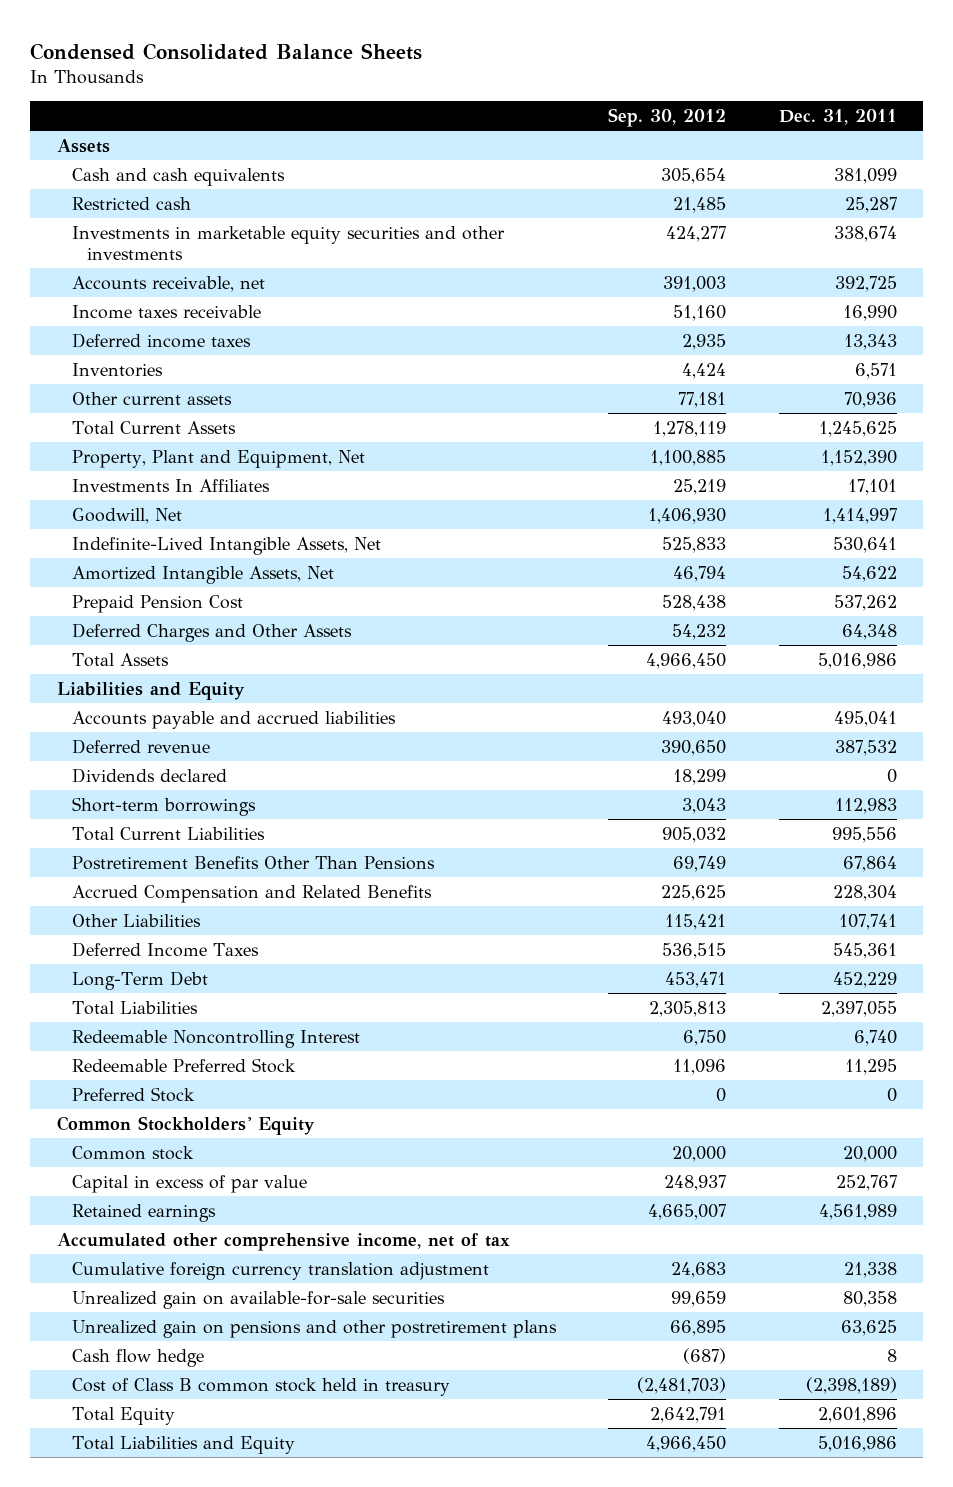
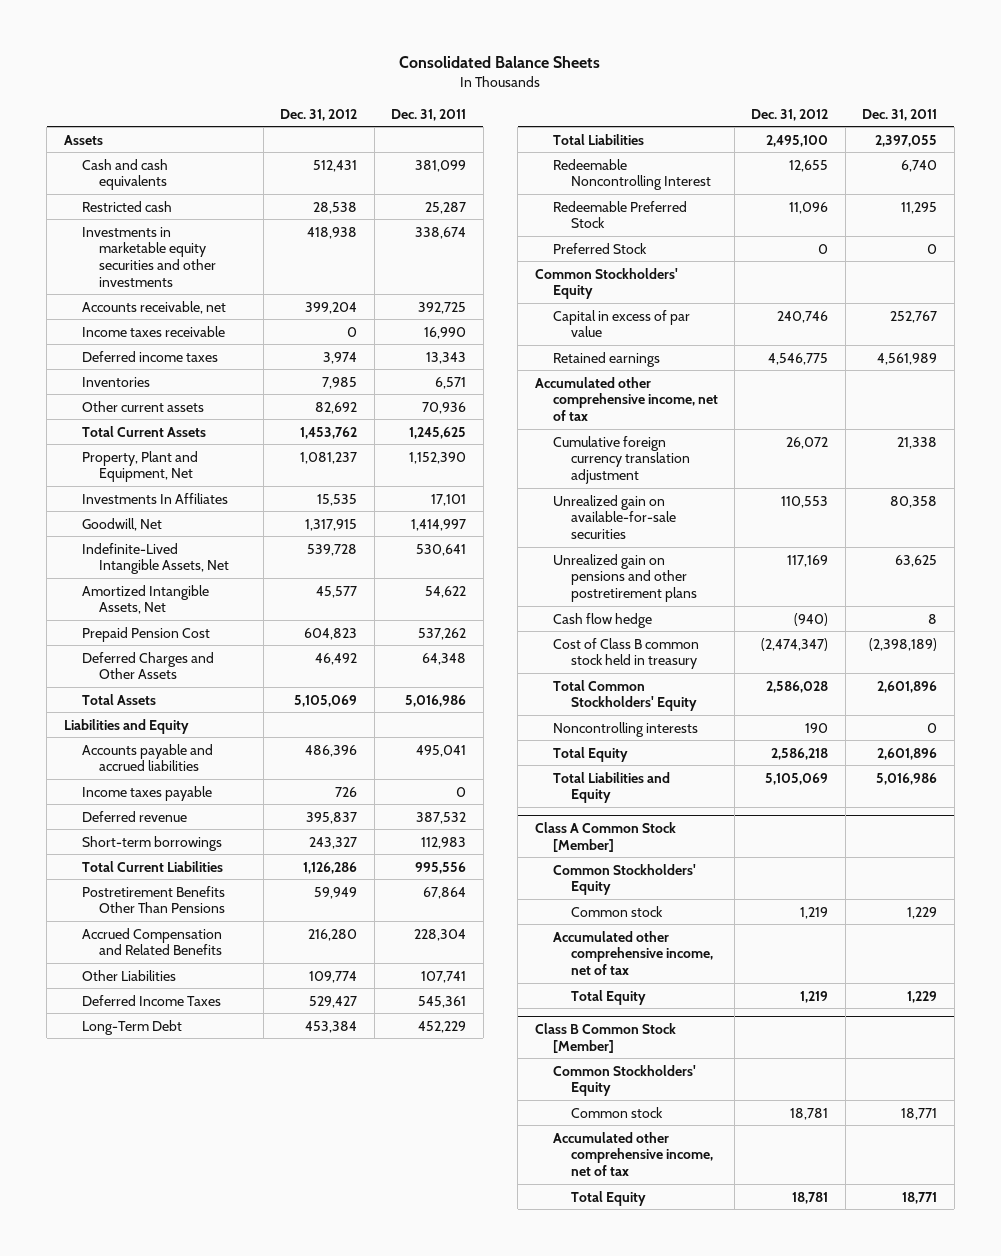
[30,42,423,60] Condensed Consolidated Balance Sheets -> [399,56,601,69] Consolidated Balance Sheets
[608,108,727,128] Sep. 30, 2012 -> none
none -> [280,108,358,121] Dec. 31, 2012
none -> [81,785,212,801] Income taxes payable
[71,767,227,783] Dividends declared -> none
[71,1145,194,1160] Common stock -> none
none -> [552,679,697,712] Total Common Stockholders' Equity
none -> [552,721,698,737] Noncontrolling interests
none -> [534,821,676,852] Class A Common Stock [Member]
none -> [552,863,696,896] Common Stockholders' Equity
none -> [570,905,663,917] Common stock
none -> [552,930,713,975] Accumulated other comprehensive income, net of tax
none -> [570,989,646,1005] Total Equity
none -> [534,1022,676,1053] Class B Common Stock [Member]
none -> [552,1064,696,1097] Common Stockholders' Equity
none -> [570,1106,663,1118] Common stock
none -> [552,1131,713,1176] Accumulated other comprehensive income, net of tax
none -> [570,1190,646,1206] Total Equity

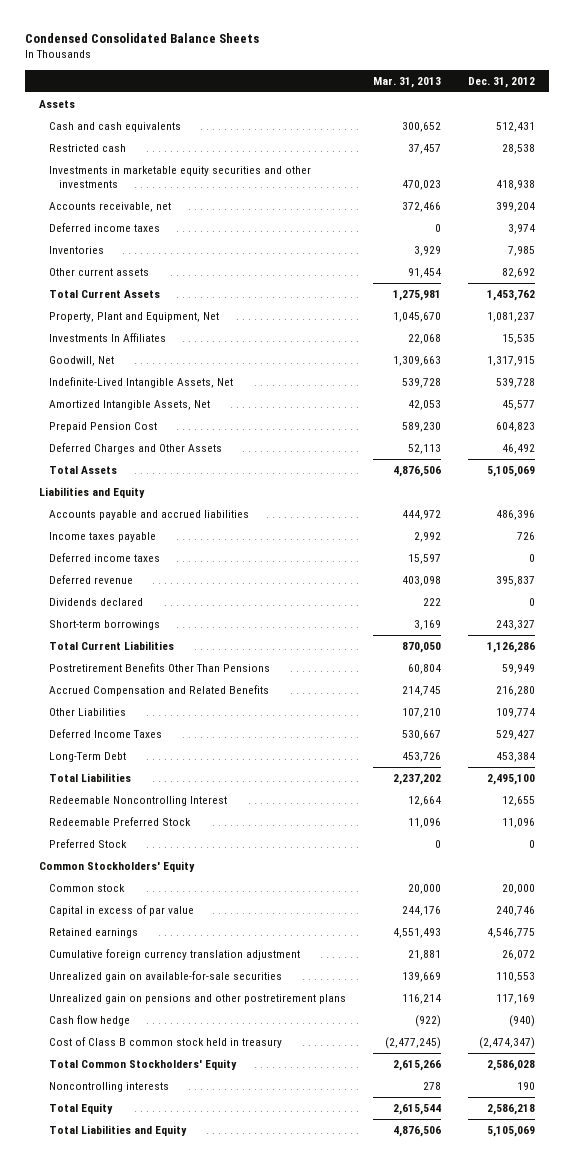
[399,56,601,69] Consolidated Balance Sheets -> [25,32,260,43] Condensed Consolidated Balance Sheets
[391,108,467,121] Dec. 31, 2011 -> none
none -> [373,76,442,88] Mar. 31, 2013
[81,325,225,337] Income taxes receivable -> none
none -> [48,552,160,562] Deferred income taxes
none -> [48,597,143,606] Dividends declared
none -> [48,883,125,892] Common stock
[534,376,718,421] Accumulated other comprehensive income, net of tax -> none
[534,821,676,852] Class A Common Stock [Member] -> none
[552,863,696,896] Common Stockholders' Equity -> none
[570,905,663,917] Common stock -> none
[552,930,713,975] Accumulated other comprehensive income, net of tax -> none
[570,989,646,1005] Total Equity -> none
[534,1022,676,1053] Class B Common Stock [Member] -> none
[552,1064,696,1097] Common Stockholders' Equity -> none
[570,1106,663,1118] Common stock -> none
[552,1131,713,1176] Accumulated other comprehensive income, net of tax -> none
[570,1190,646,1206] Total Equity -> none

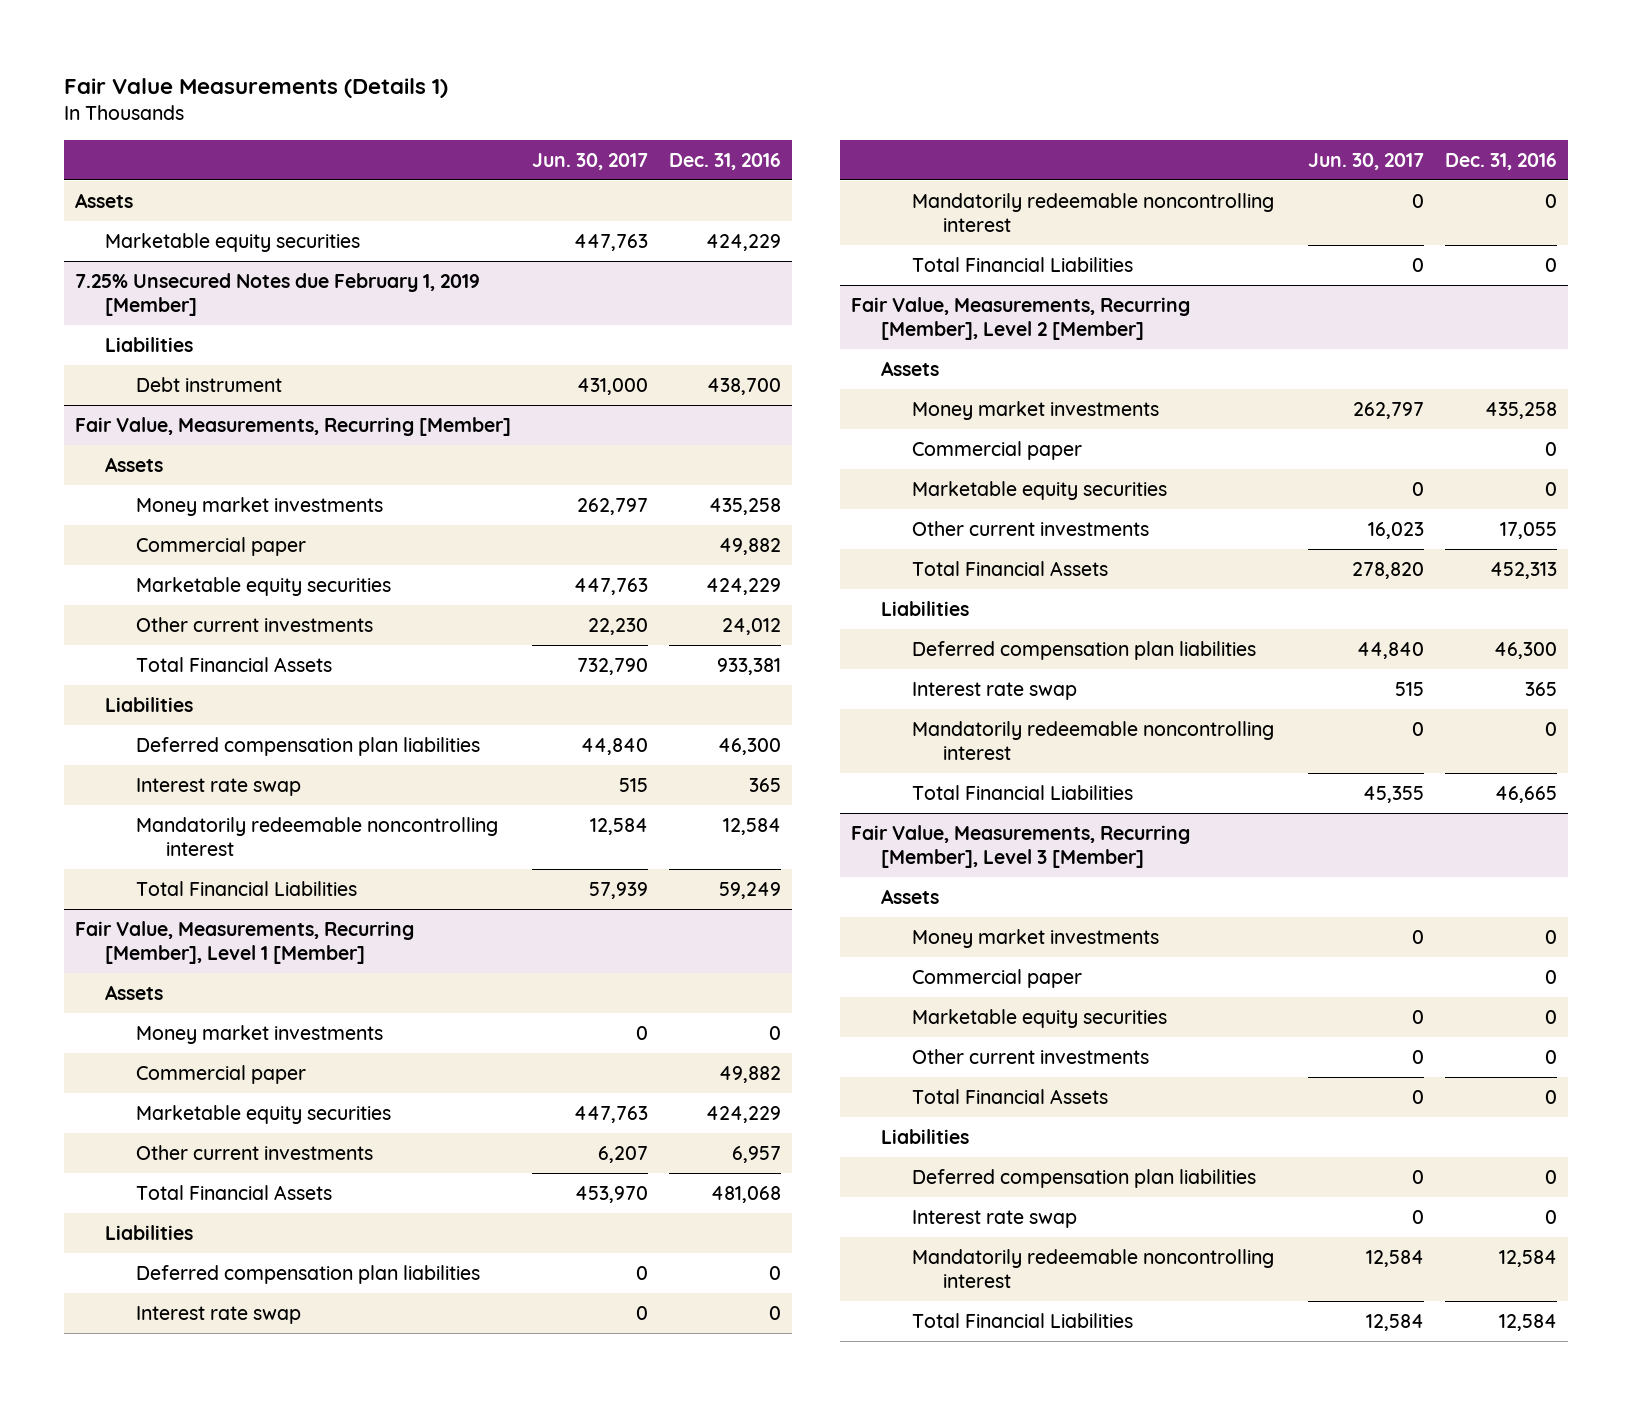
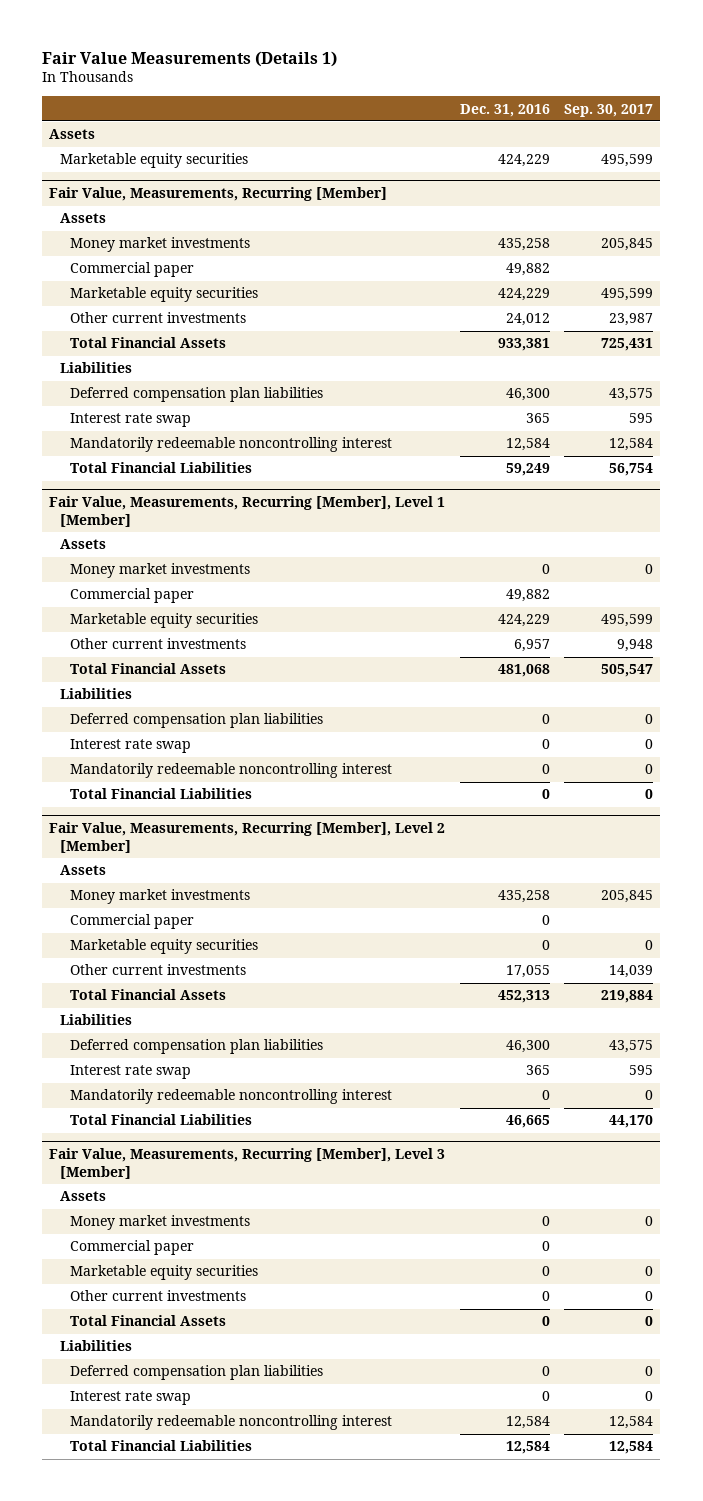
[531,152,648,170] Jun. 30, 2017 -> none
none -> [564,103,654,117] Sep. 30, 2017
[74,272,480,317] 7.25% Unsecured Notes due February 1, 2019 [Member] -> none
[105,336,194,352] Liabilities -> none
[135,376,282,392] Debt instrument -> none

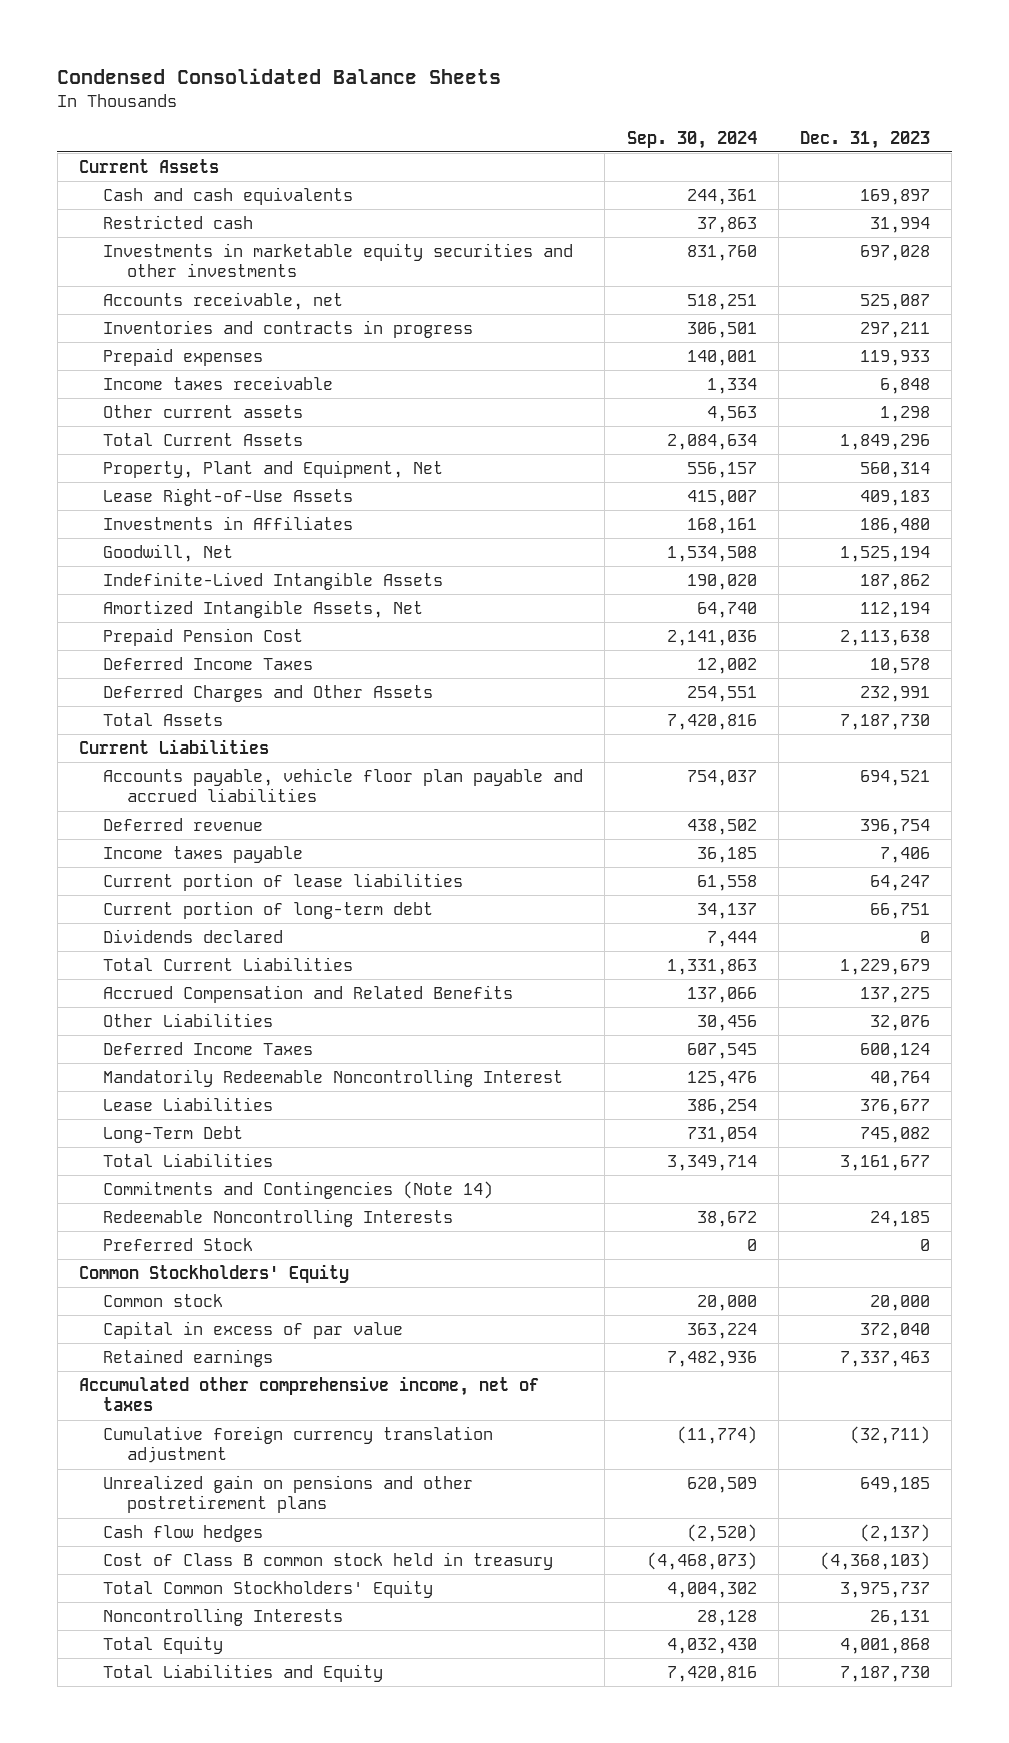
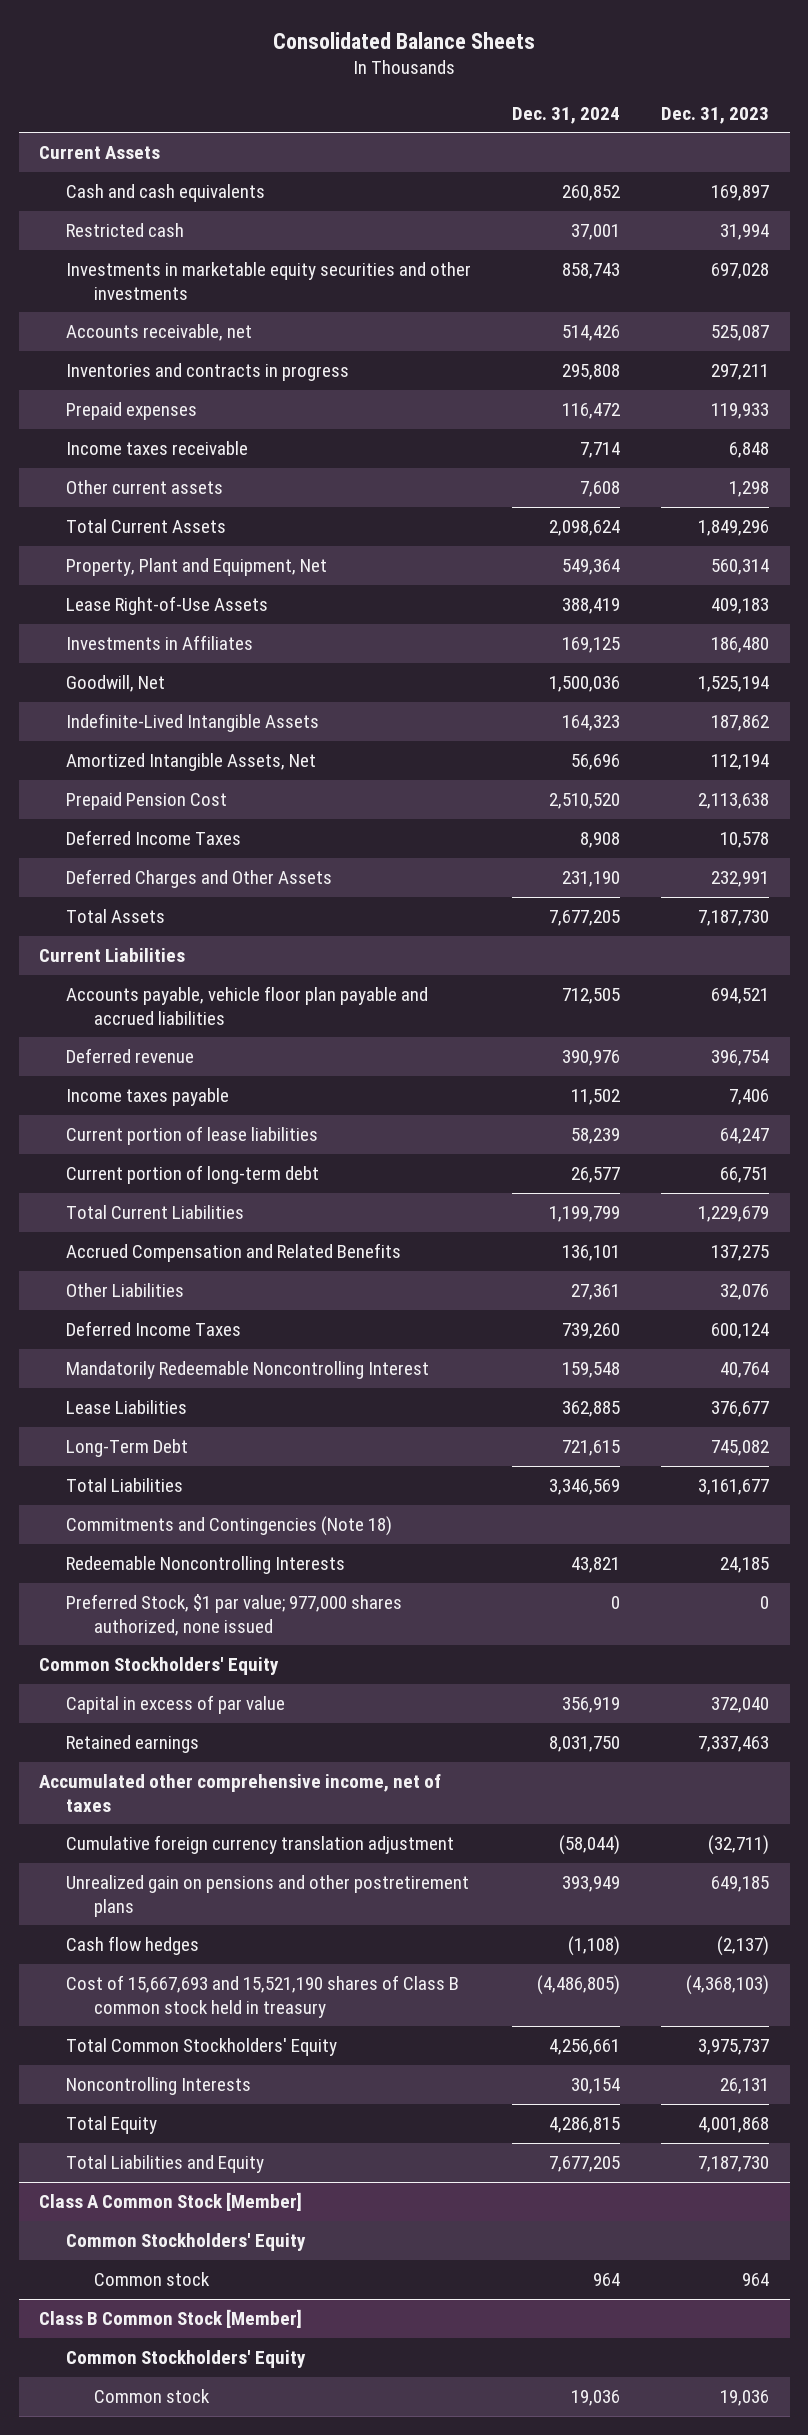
[57,67,502,84] Condensed Consolidated Balance Sheets -> [273,31,536,49] Consolidated Balance Sheets
[626,130,757,149] Sep. 30, 2024 -> none
none -> [512,106,621,124] Dec. 31, 2024
[103,929,284,944] Dividends declared -> none
[103,1181,494,1200] Commitments and Contingencies (Note 14) -> [66,1516,393,1537] Commitments and Contingencies (Note 18)
[103,1238,254,1252] Preferred Stock -> [66,1594,403,1636] Preferred Stock, $1 par value; 977,000 shares authorized, none issued
[103,1294,224,1308] Common stock -> none
[103,1552,554,1571] Cost of Class B common stock held in treasury -> [66,1975,460,2018] Cost of 15,667,693 and 15,521,190 shares of Class B common stock held in treasury
none -> [39,2192,303,2212] Class A Common Stock [Member]
none -> [66,2233,307,2252] Common Stockholders' Equity
none -> [93,2272,210,2287] Common stock
none -> [39,2309,303,2329] Class B Common Stock [Member]
none -> [66,2350,307,2369] Common Stockholders' Equity
none -> [93,2389,210,2404] Common stock

